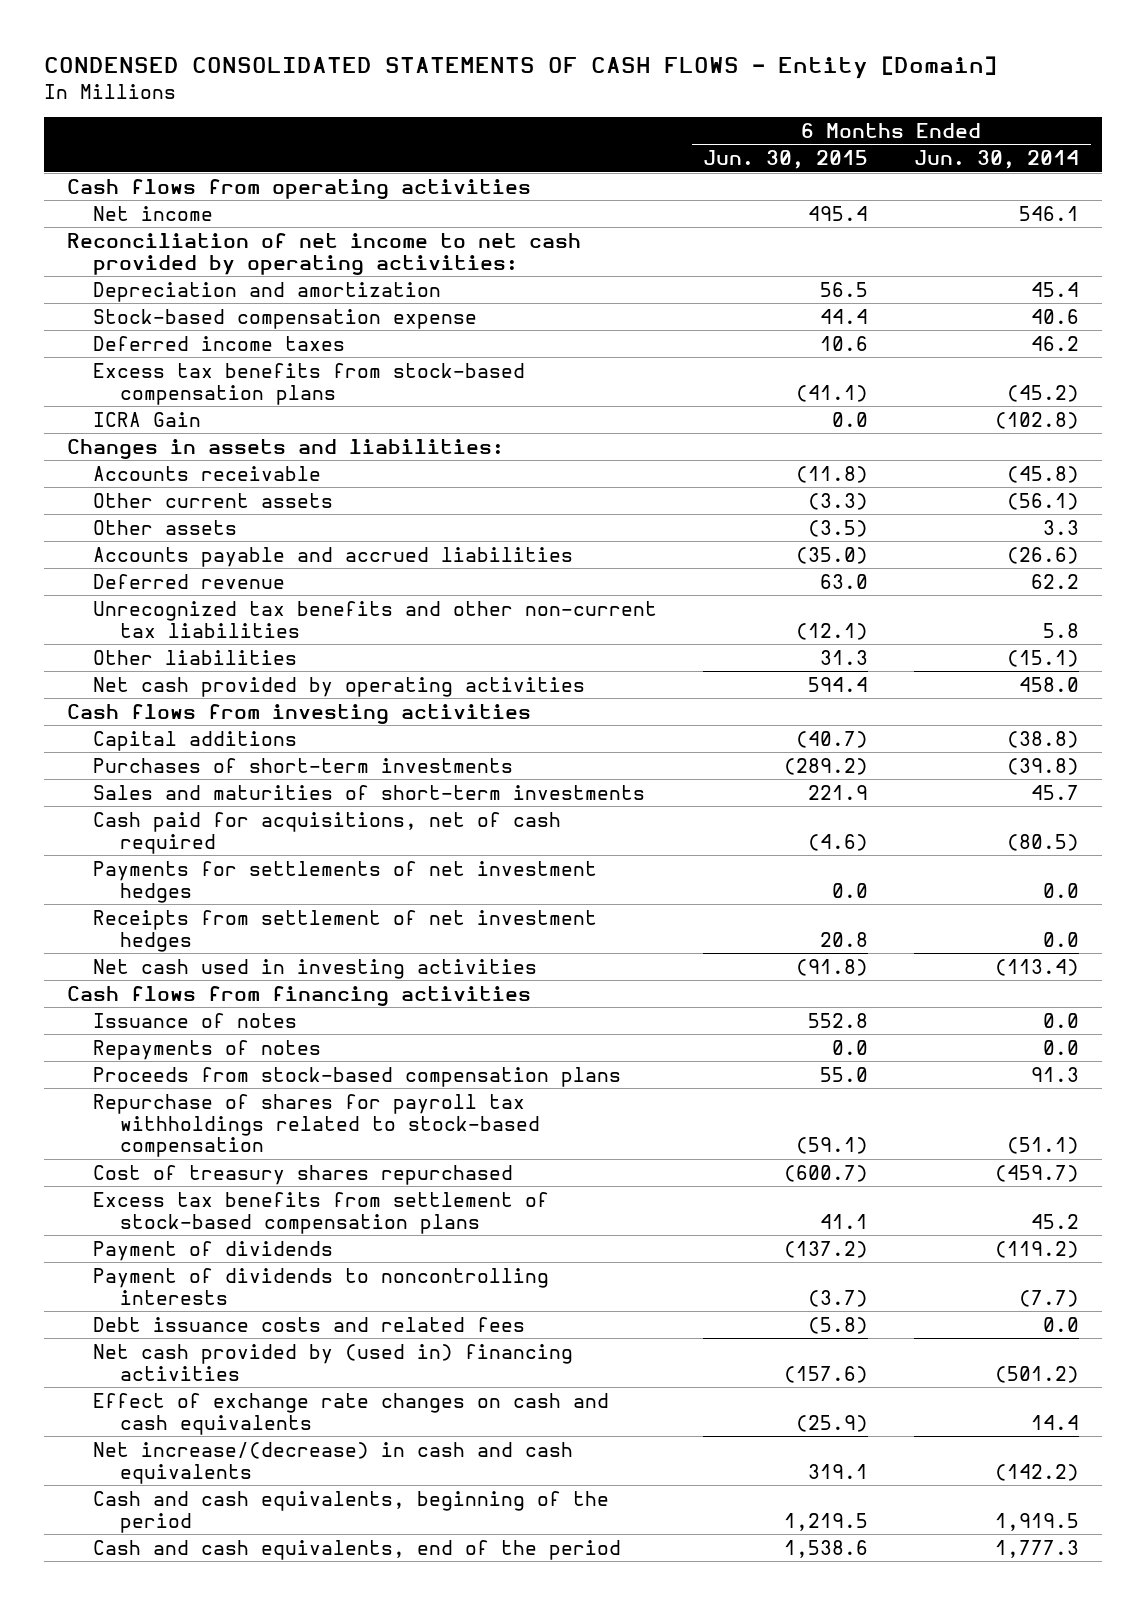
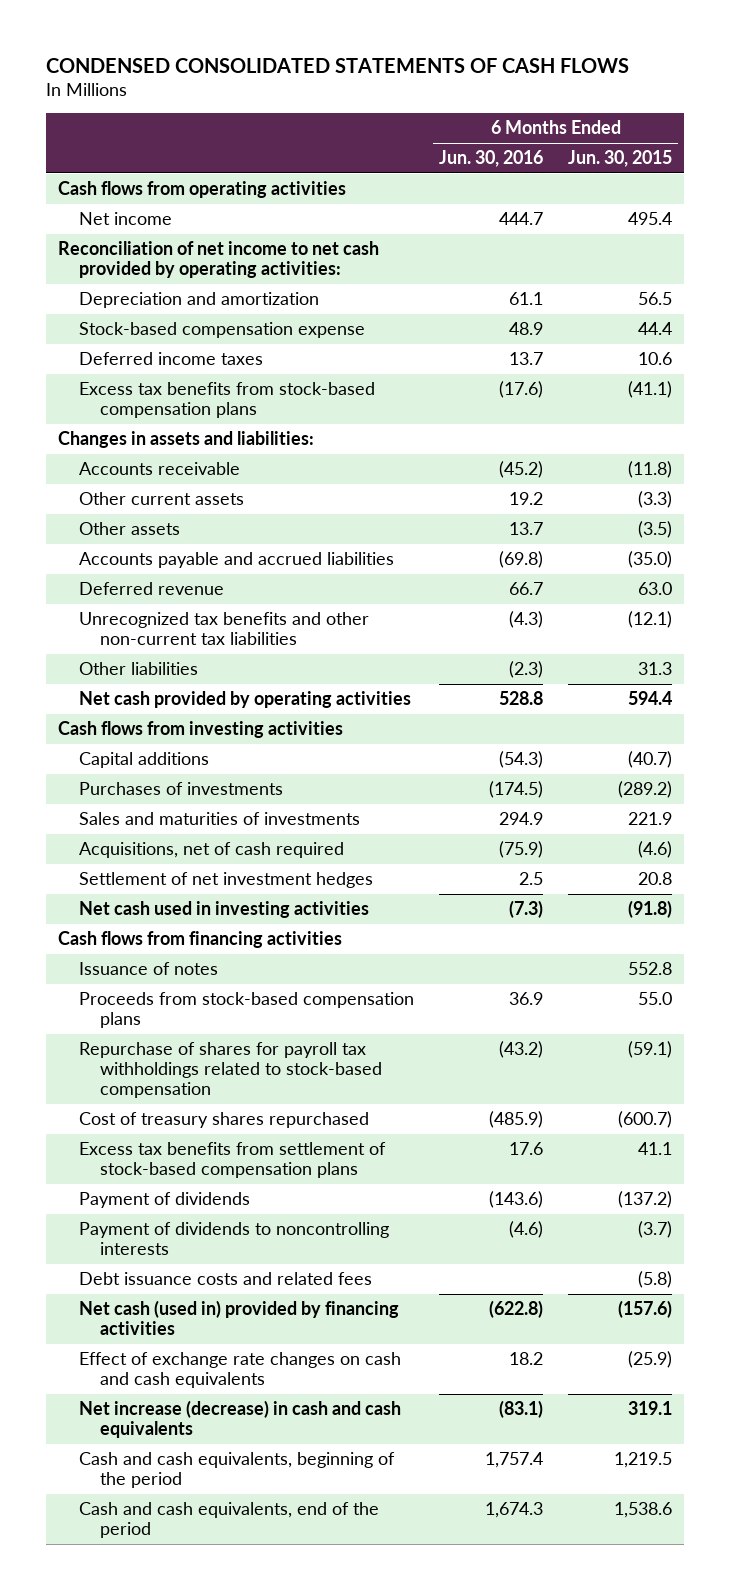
[43,56,997,80] CONDENSED CONSOLIDATED STATEMENTS OF CASH FLOWS - Entity [Domain] -> [45,57,629,73] CONDENSED CONSOLIDATED STATEMENTS OF CASH FLOWS
[914,150,1080,170] Jun. 30, 2014 -> none
none -> [439,150,544,168] Jun. 30, 2016
[93,411,202,427] ICRA Gain -> none
[93,860,598,903] Payments for settlements of net investment hedges -> none
[93,757,514,773] Purchases of short-term investments -> [79,782,284,796] Purchases of investments
[93,784,646,800] Sales and maturities of short-term investments -> [79,812,361,826] Sales and maturities of investments
[93,811,562,854] Cash paid for acquisitions, net of cash required -> [79,842,345,859] Acquisitions, net of cash required
[93,909,598,952] Receipts from settlement of net investment hedges -> [79,872,374,889] Settlement of net investment hedges
[93,1039,322,1060] Repayments of notes -> none
[93,1343,574,1381] Net cash provided by (used in) financing activities -> [79,1300,400,1336] Net cash (used in) provided by financing activities
[93,1441,574,1484] Net increase/(decrease) in cash and cash equivalents -> [79,1400,402,1439] Net increase (decrease) in cash and cash equivalents

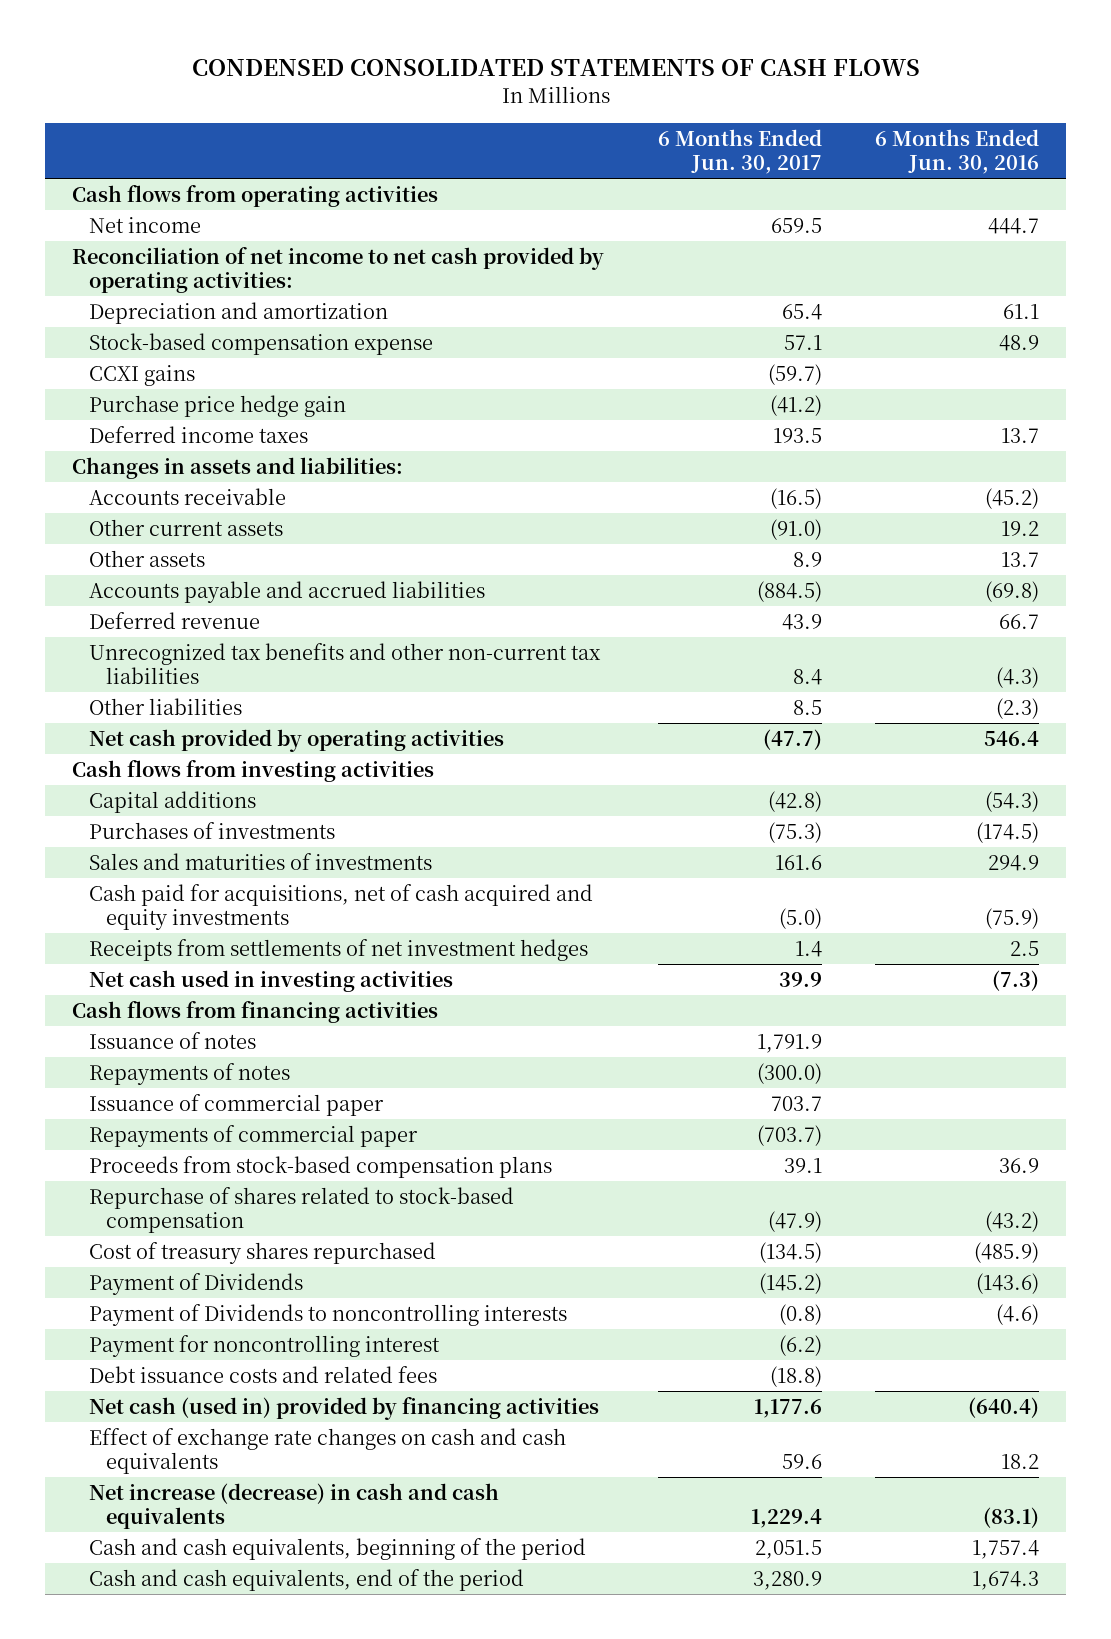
[568,150,673,168] Jun. 30, 2015 -> none
none -> [657,128,822,175] 6 Months Ended Jun. 30, 2017
none -> [89,364,196,386] CCXI gains
none -> [89,394,347,417] Purchase price hedge gain
[79,382,376,419] Excess tax benefits from stock-based compensation plans -> none
[499,691,544,706] 528.8 -> [984,730,1040,746] 546.4
[79,842,345,859] Acquisitions, net of cash required -> [89,883,594,930] Cash paid for acquisitions, net of cash acquired and equity investments
[79,872,374,889] Settlement of net investment hedges -> [89,938,589,961] Receipts from settlements of net investment hedges
none -> [89,1062,291,1085] Repayments of notes
none -> [89,1093,385,1116] Issuance of commercial paper
none -> [89,1124,419,1147] Repayments of commercial paper
[79,1042,382,1099] Repurchase of shares for payroll tax withholdings related to stock-based compensation -> [89,1186,515,1233] Repurchase of shares related to stock-based compensation
[79,1142,387,1179] Excess tax benefits from settlement of stock-based compensation plans -> none
[79,1192,251,1209] Payment of dividends -> [89,1272,304,1295] Payment of Dividends
[79,1222,390,1256] Payment of dividends to noncontrolling interests -> [89,1303,568,1326] Payment of Dividends to noncontrolling interests
none -> [89,1334,441,1357] Payment for noncontrolling interest
[489,1300,544,1319] (622.8) -> [968,1396,1040,1418] (640.4)

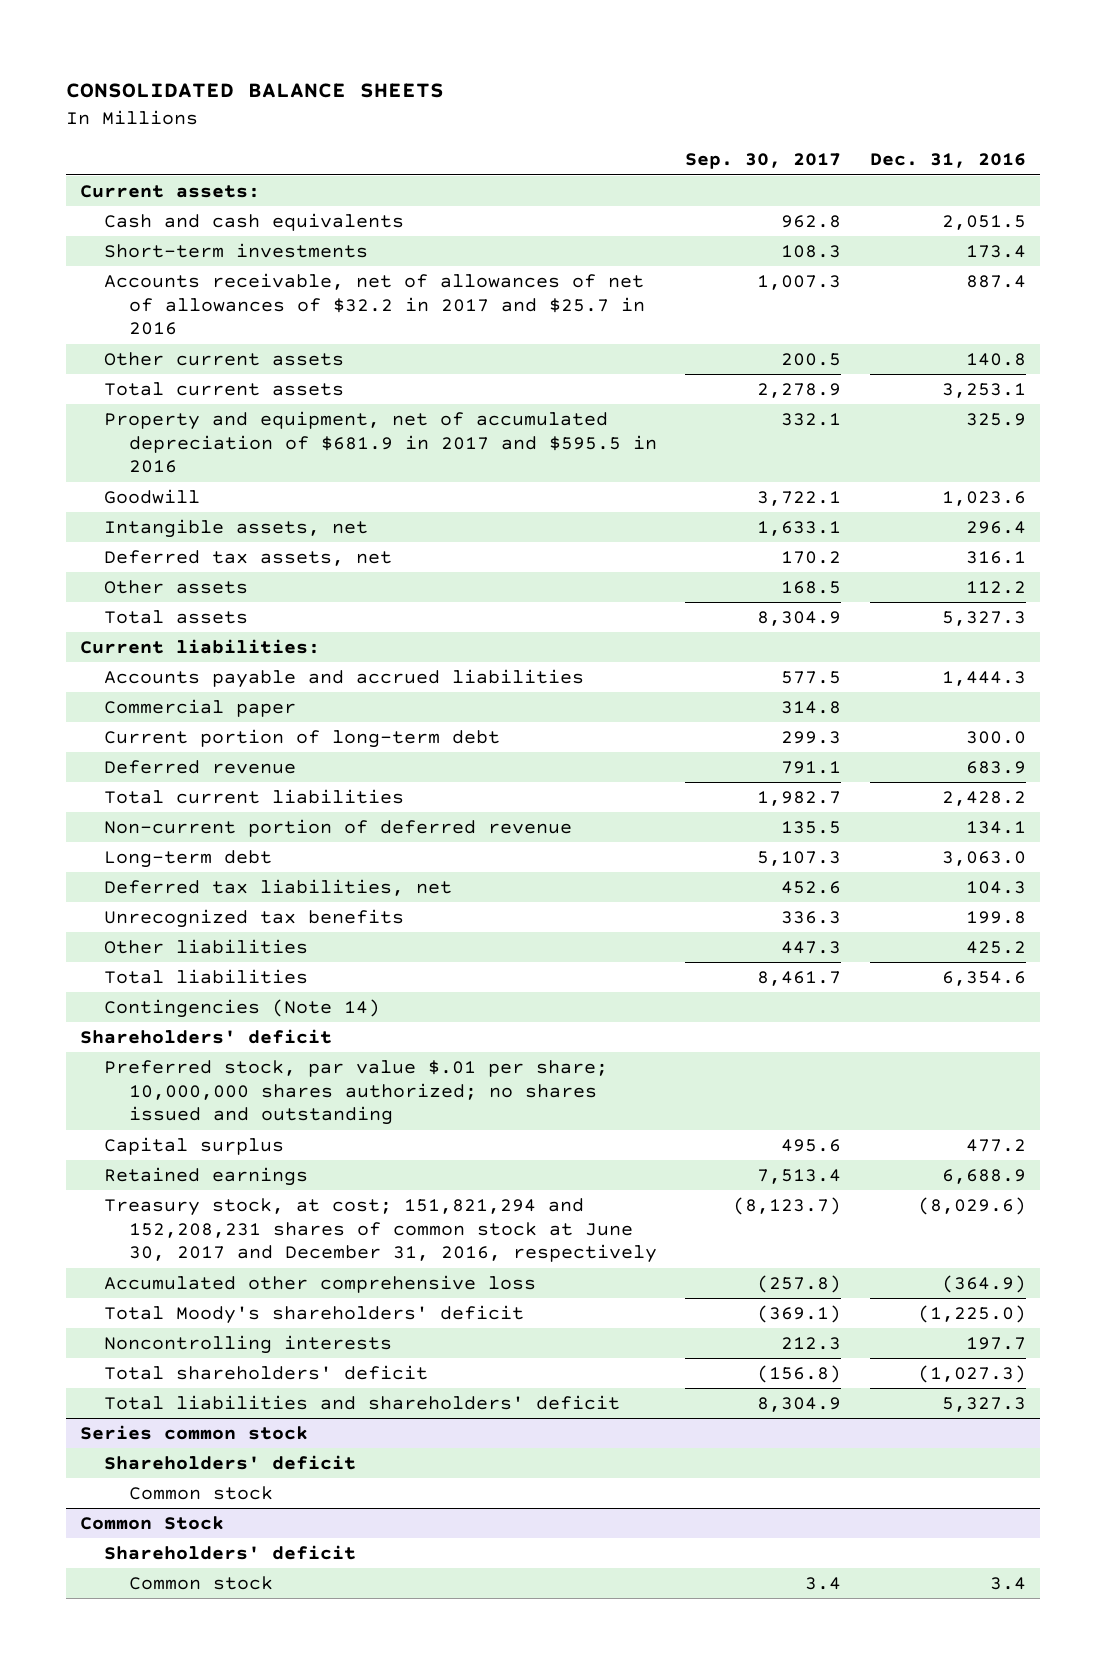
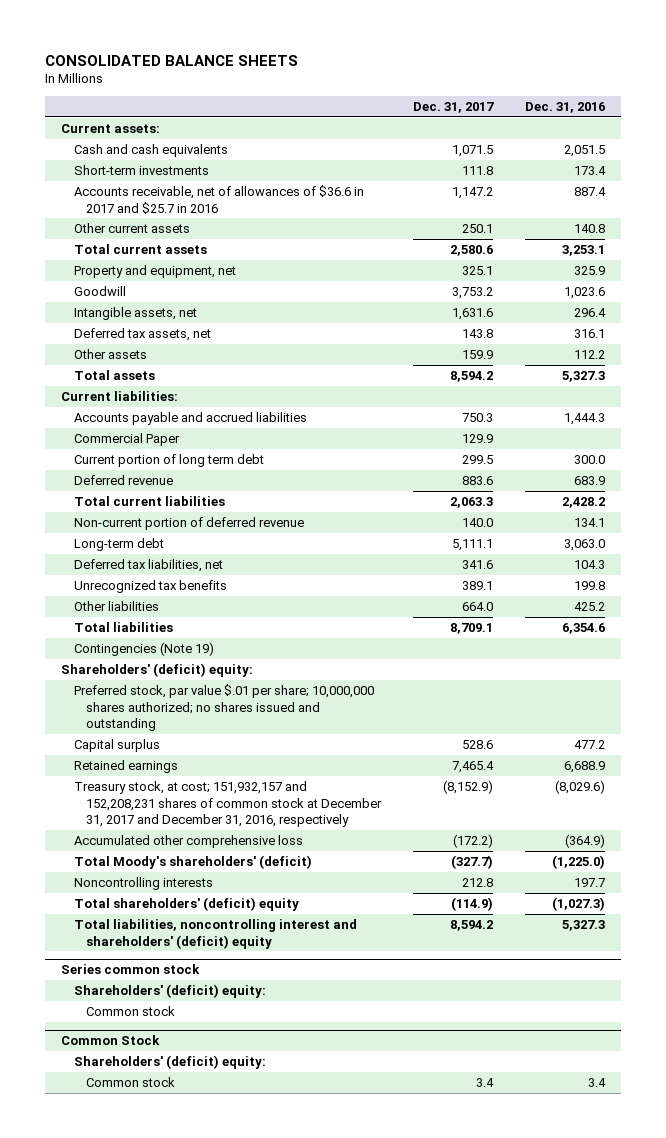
[685,153,842,170] Sep. 30, 2017 -> none
none -> [413,102,495,114] Dec. 31, 2017
[104,273,646,336] Accounts receivable, net of allowances of net of allowances of $32.2 in 2017 and $25.7 in 2016 -> [73,185,364,214] Accounts receivable, net of allowances of $36.6 in 2017 and $25.7 in 2016
[104,411,658,474] Property and equipment, net of accumulated depreciation of $681.9 in 2017 and $595.5 in 2016 -> [73,265,236,279] Property and equipment, net
[104,699,297,718] Commercial paper -> [73,433,180,447] Commercial Paper
[104,729,501,749] Current portion of long-term debt -> [73,454,264,468] Current portion of long term debt
[104,999,381,1019] Contingencies (Note 14) -> [73,642,214,657] Contingencies (Note 19)
[79,1029,332,1045] Shareholders' deficit -> [61,663,254,678] Shareholders' (deficit) equity:
[104,1198,658,1264] Treasury stock, at cost; 151,821,294 and 152,208,231 shares of common stock at June 30, 2017 and December 31, 2016, respectively -> [73,781,383,828] Treasury stock, at cost; 151,932,157 and 152,208,231 shares of common stock at December 31, 2017 and December 31, 2016, respectively
[104,1305,525,1325] Total Moody's shareholders' deficit -> [73,855,312,870] Total Moody's shareholders' (deficit)
[104,1365,429,1381] Total shareholders' deficit -> [73,897,299,912] Total shareholders' (deficit) equity
[104,1395,621,1411] Total liabilities and shareholders' deficit -> [73,919,357,949] Total liabilities, noncontrolling interest and shareholders' (deficit) equity
[104,1455,357,1471] Shareholders' deficit -> [73,984,266,999] Shareholders' (deficit) equity:
[104,1545,357,1561] Shareholders' deficit -> [73,1055,266,1070] Shareholders' (deficit) equity:

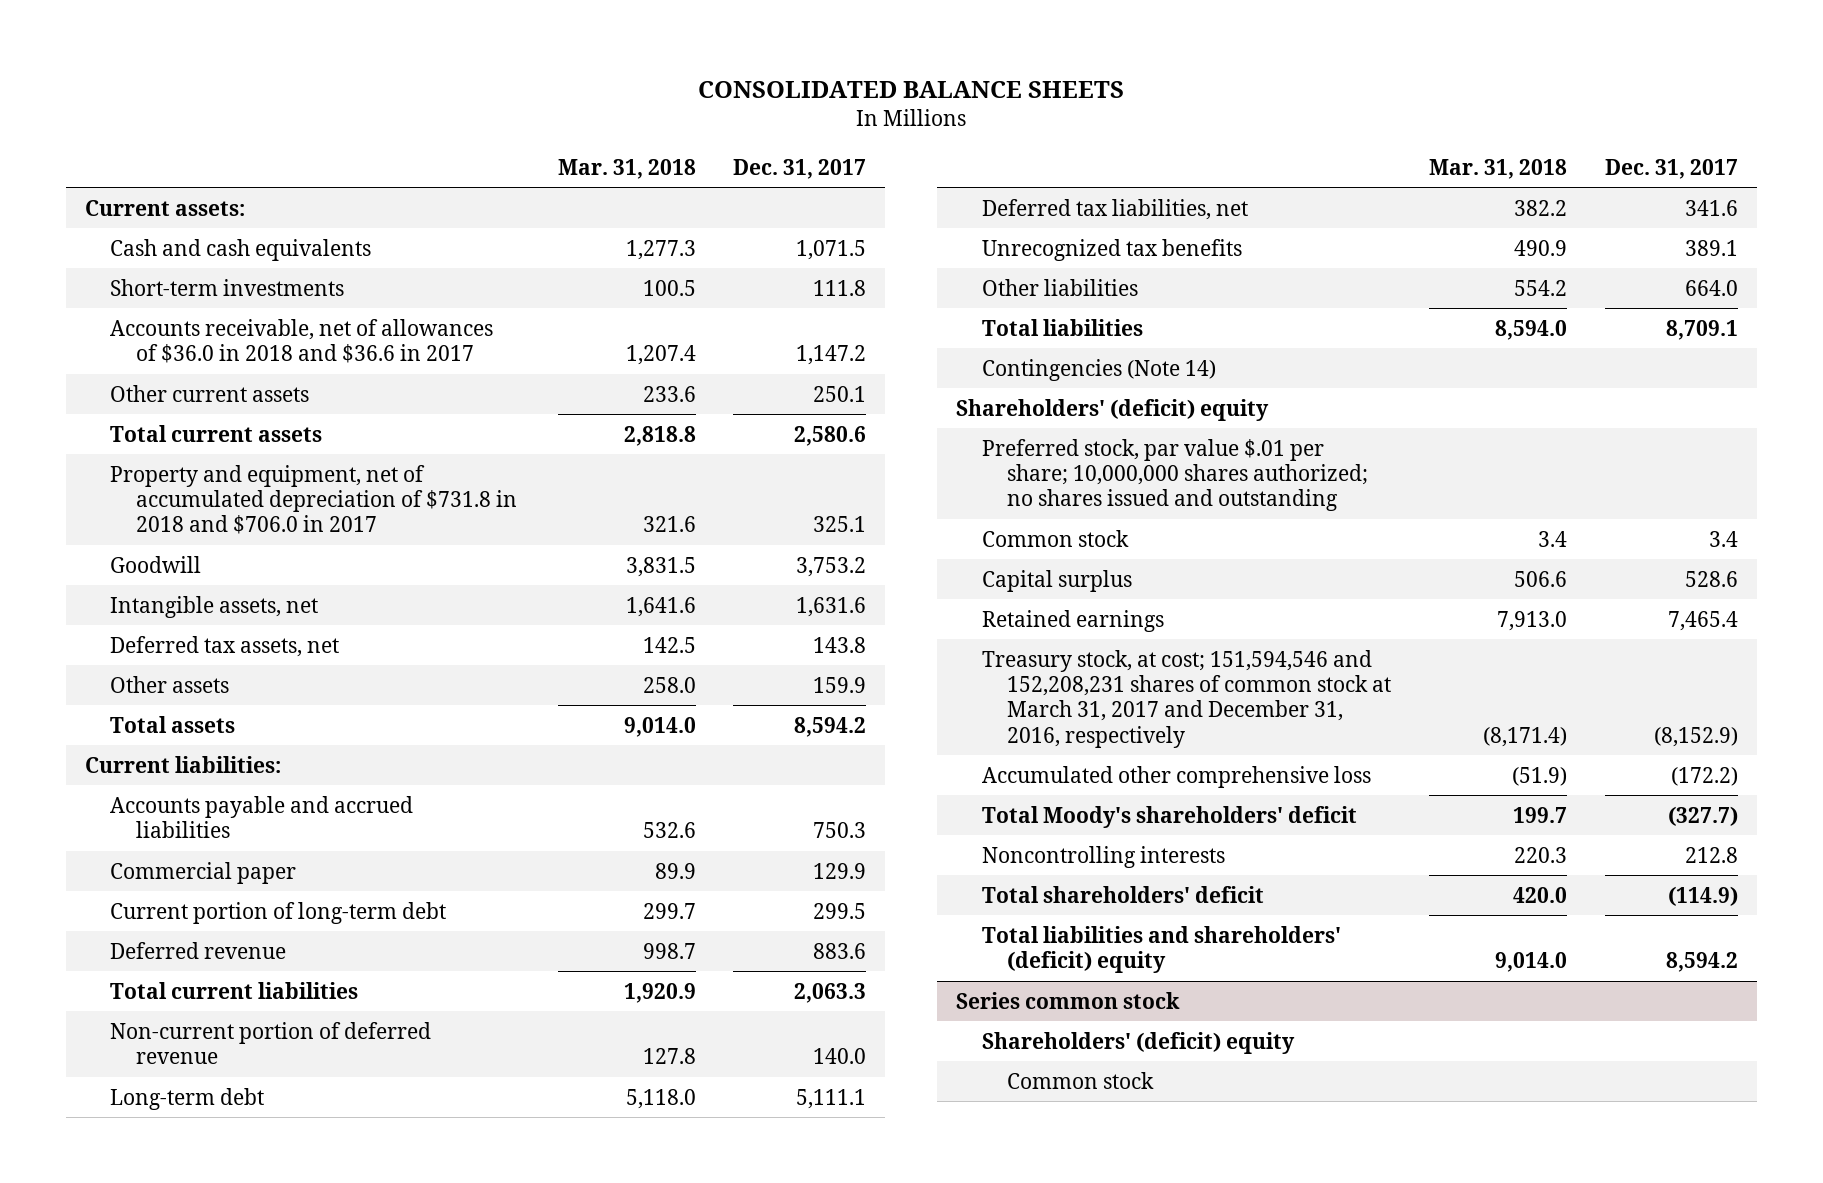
[525,102,606,114] Dec. 31, 2016 -> none
none -> [557,158,696,179] Mar. 31, 2018
[73,185,364,214] Accounts receivable, net of allowances of $36.6 in 2017 and $25.7 in 2016 -> [110,318,494,363] Accounts receivable, net of allowances of $36.0 in 2018 and $36.6 in 2017
[73,265,236,279] Property and equipment, net -> [110,464,517,535] Property and equipment, net of accumulated depreciation of $731.8 in 2018 and $706.0 in 2017
[73,433,180,447] Commercial Paper -> [110,861,297,884] Commercial paper
[73,454,264,468] Current portion of long term debt -> [110,901,447,924] Current portion of long-term debt
[73,642,214,657] Contingencies (Note 19) -> [981,358,1216,381] Contingencies (Note 14)
[61,663,254,678] Shareholders' (deficit) equity: -> [956,398,1270,421] Shareholders' (deficit) equity
none -> [981,529,1129,547] Common stock
[73,781,383,828] Treasury stock, at cost; 151,932,157 and 152,208,231 shares of common stock at December 31, 2017 and December 31, 2016, respectively -> [981,649,1391,748] Treasury stock, at cost; 151,594,546 and 152,208,231 shares of common stock at March 31, 2017 and December 31, 2016, respectively
[73,855,312,870] Total Moody's shareholders' (deficit) -> [981,805,1357,828] Total Moody's shareholders' deficit
[73,897,299,912] Total shareholders' (deficit) equity -> [981,885,1264,903] Total shareholders' deficit
[73,919,357,949] Total liabilities, noncontrolling interest and shareholders' (deficit) equity -> [981,925,1341,973] Total liabilities and shareholders' (deficit) equity
[73,984,266,999] Shareholders' (deficit) equity: -> [981,1031,1295,1054] Shareholders' (deficit) equity
[61,1035,161,1046] Common Stock -> none
[73,1055,266,1070] Shareholders' (deficit) equity: -> none
[86,1077,176,1088] Common stock -> none

